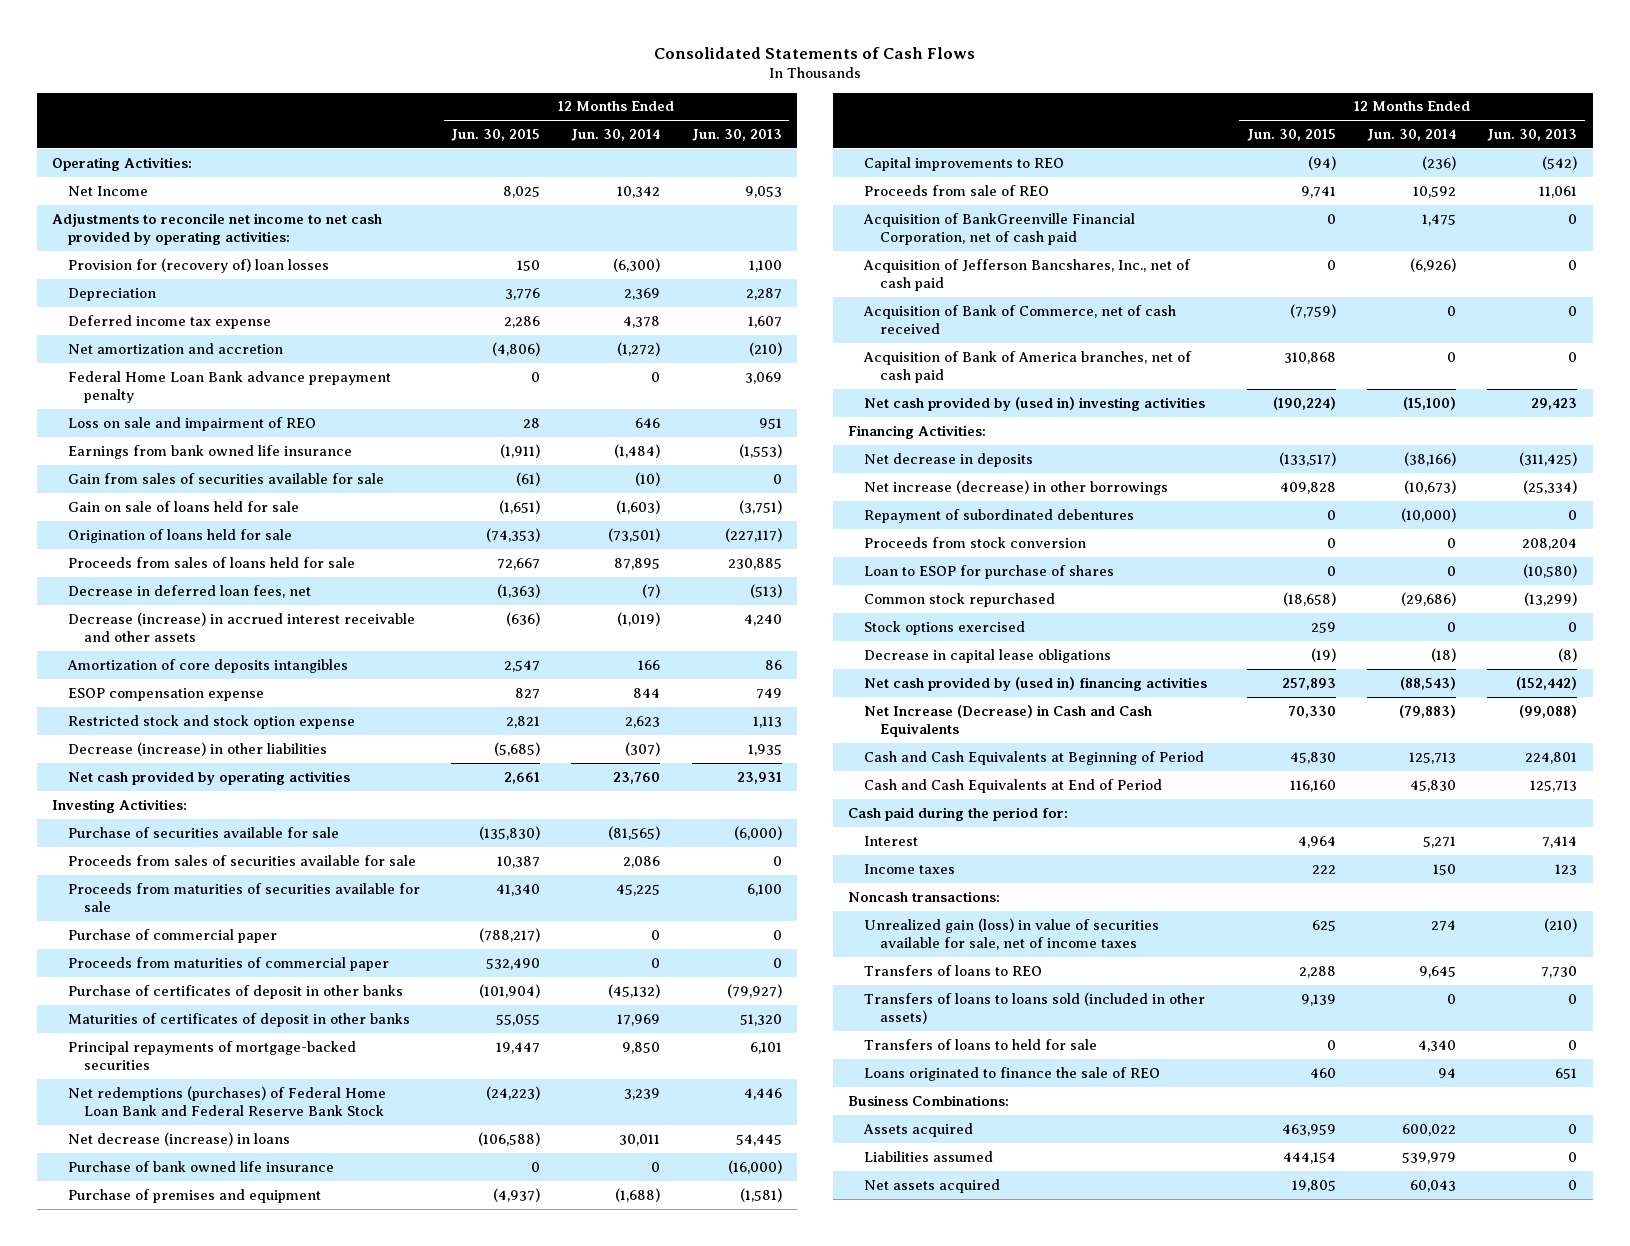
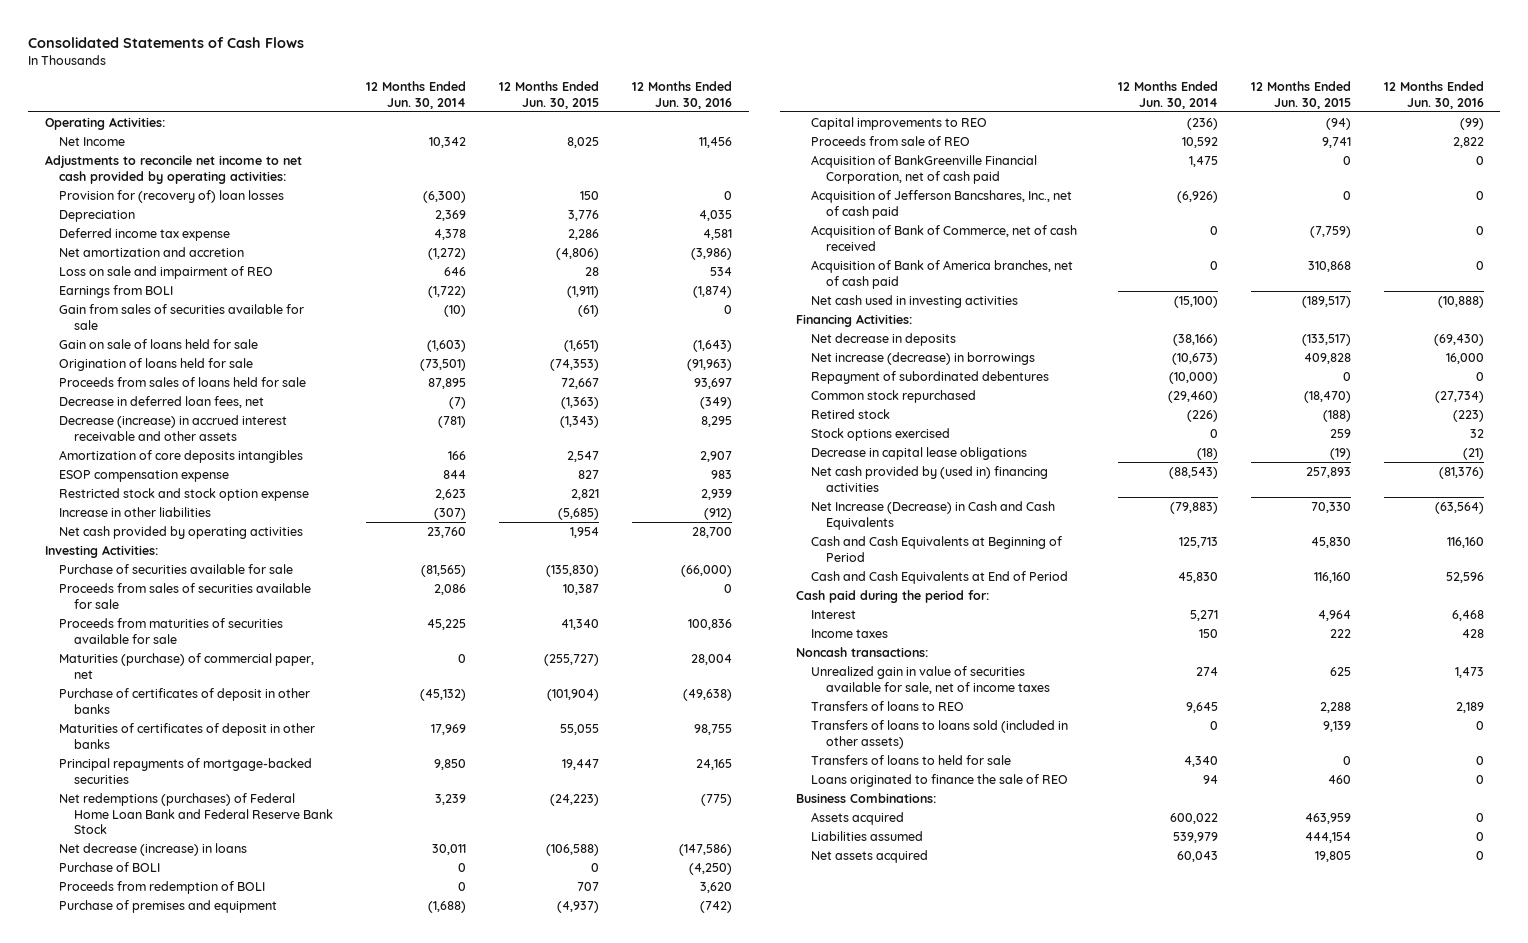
[691,128,782,141] Jun. 30, 2013 -> none
none -> [632,81,733,109] 12 Months Ended Jun. 30, 2016
[68,370,392,404] Federal Home Loan Bank advance prepayment penalty -> none
[68,444,353,459] Earnings from bank owned life insurance -> [59,285,174,299] Earnings from BOLI
[614,443,661,458] (1,484) -> [427,286,466,299] (1,722)
[506,611,541,626] (636) -> [559,416,599,429] (1,343)
[617,611,661,626] (1,019) -> [437,416,466,429] (781)
[68,741,328,756] Decrease (increase) in other liabilities -> [59,507,212,518] Increase in other liabilities
[504,771,541,784] 2,661 -> [569,527,599,539] 1,954
[68,956,390,971] Proceeds from maturities of commercial paper -> none
[68,928,278,943] Purchase of commercial paper -> [59,653,315,679] Maturities (purchase) of commercial paper, net
[479,927,541,942] (788,217) -> [543,654,599,667] (255,727)
[68,1160,335,1172] Purchase of bank owned life insurance -> [59,862,161,873] Purchase of BOLI
none -> [59,881,266,895] Proceeds from redemption of BOLI
[864,396,1206,411] Net cash provided by (used in) investing activities -> [811,295,1019,309] Net cash used in investing activities
[1273,396,1337,410] (190,224) -> [1301,296,1351,309] (189,517)
[864,479,1169,495] Net increase (decrease) in other borrowings -> [811,352,1036,366] Net increase (decrease) in borrowings
[864,536,1087,548] Proceeds from stock conversion -> none
[864,564,1115,579] Loan to ESOP for purchase of shares -> none
[1283,591,1337,606] (18,658) -> [1303,391,1351,404] (18,470)
[1401,591,1457,606] (29,686) -> [1167,391,1218,404] (29,460)
none -> [811,409,891,420] Retired stock
[864,917,1160,951] Unrealized gain (loss) in value of securities available for sale, net of income taxes -> [811,666,1050,694] Unrealized gain in value of securities available for sale, net of income taxes

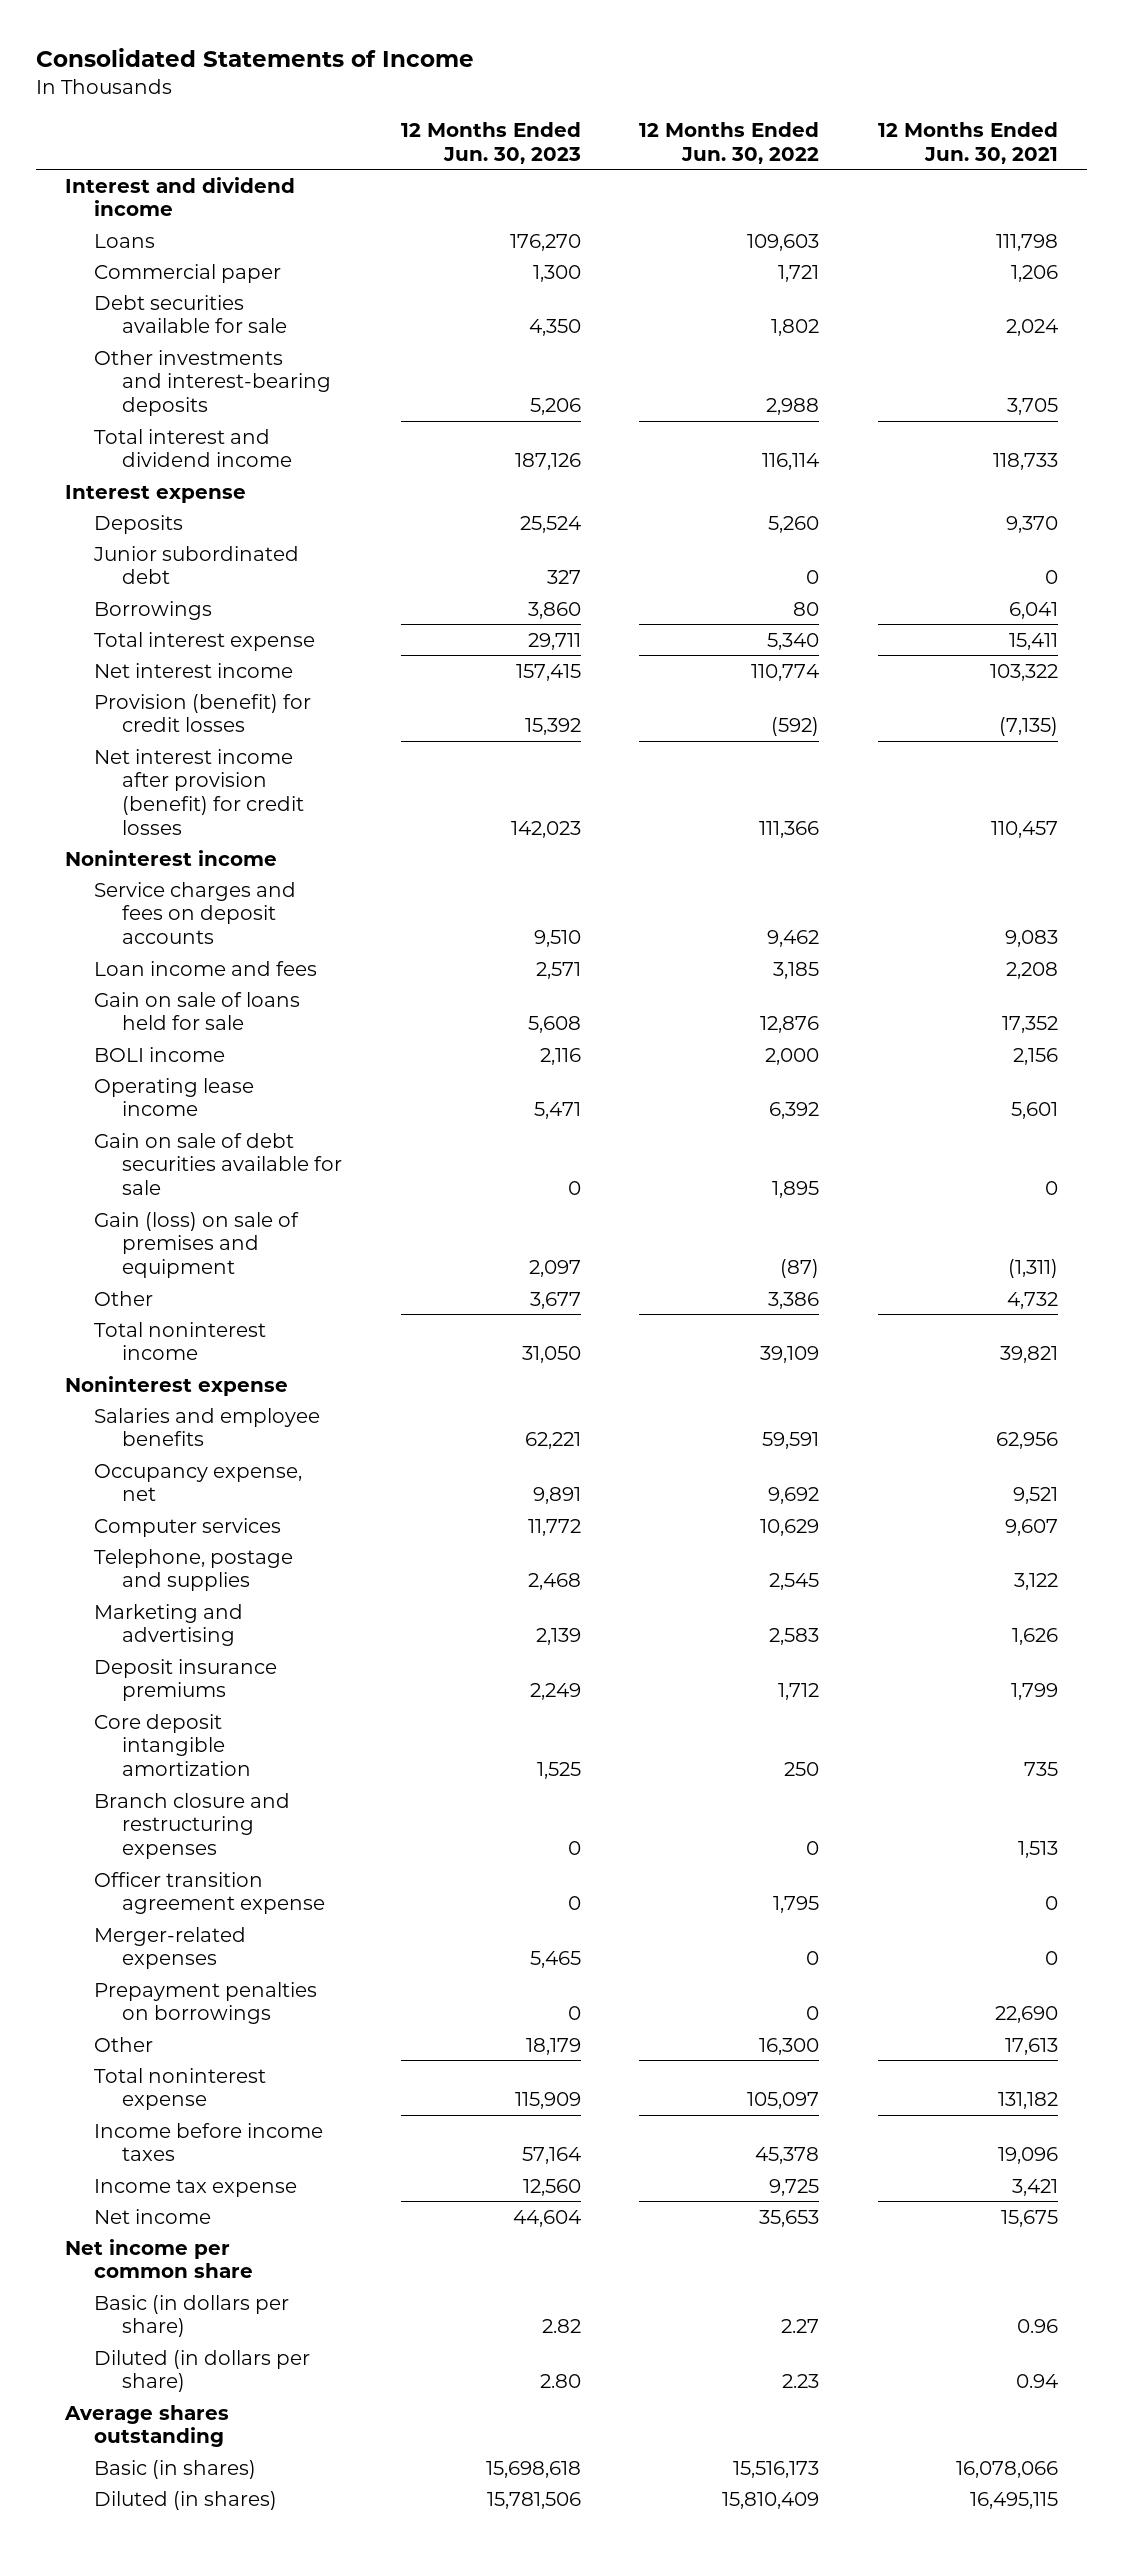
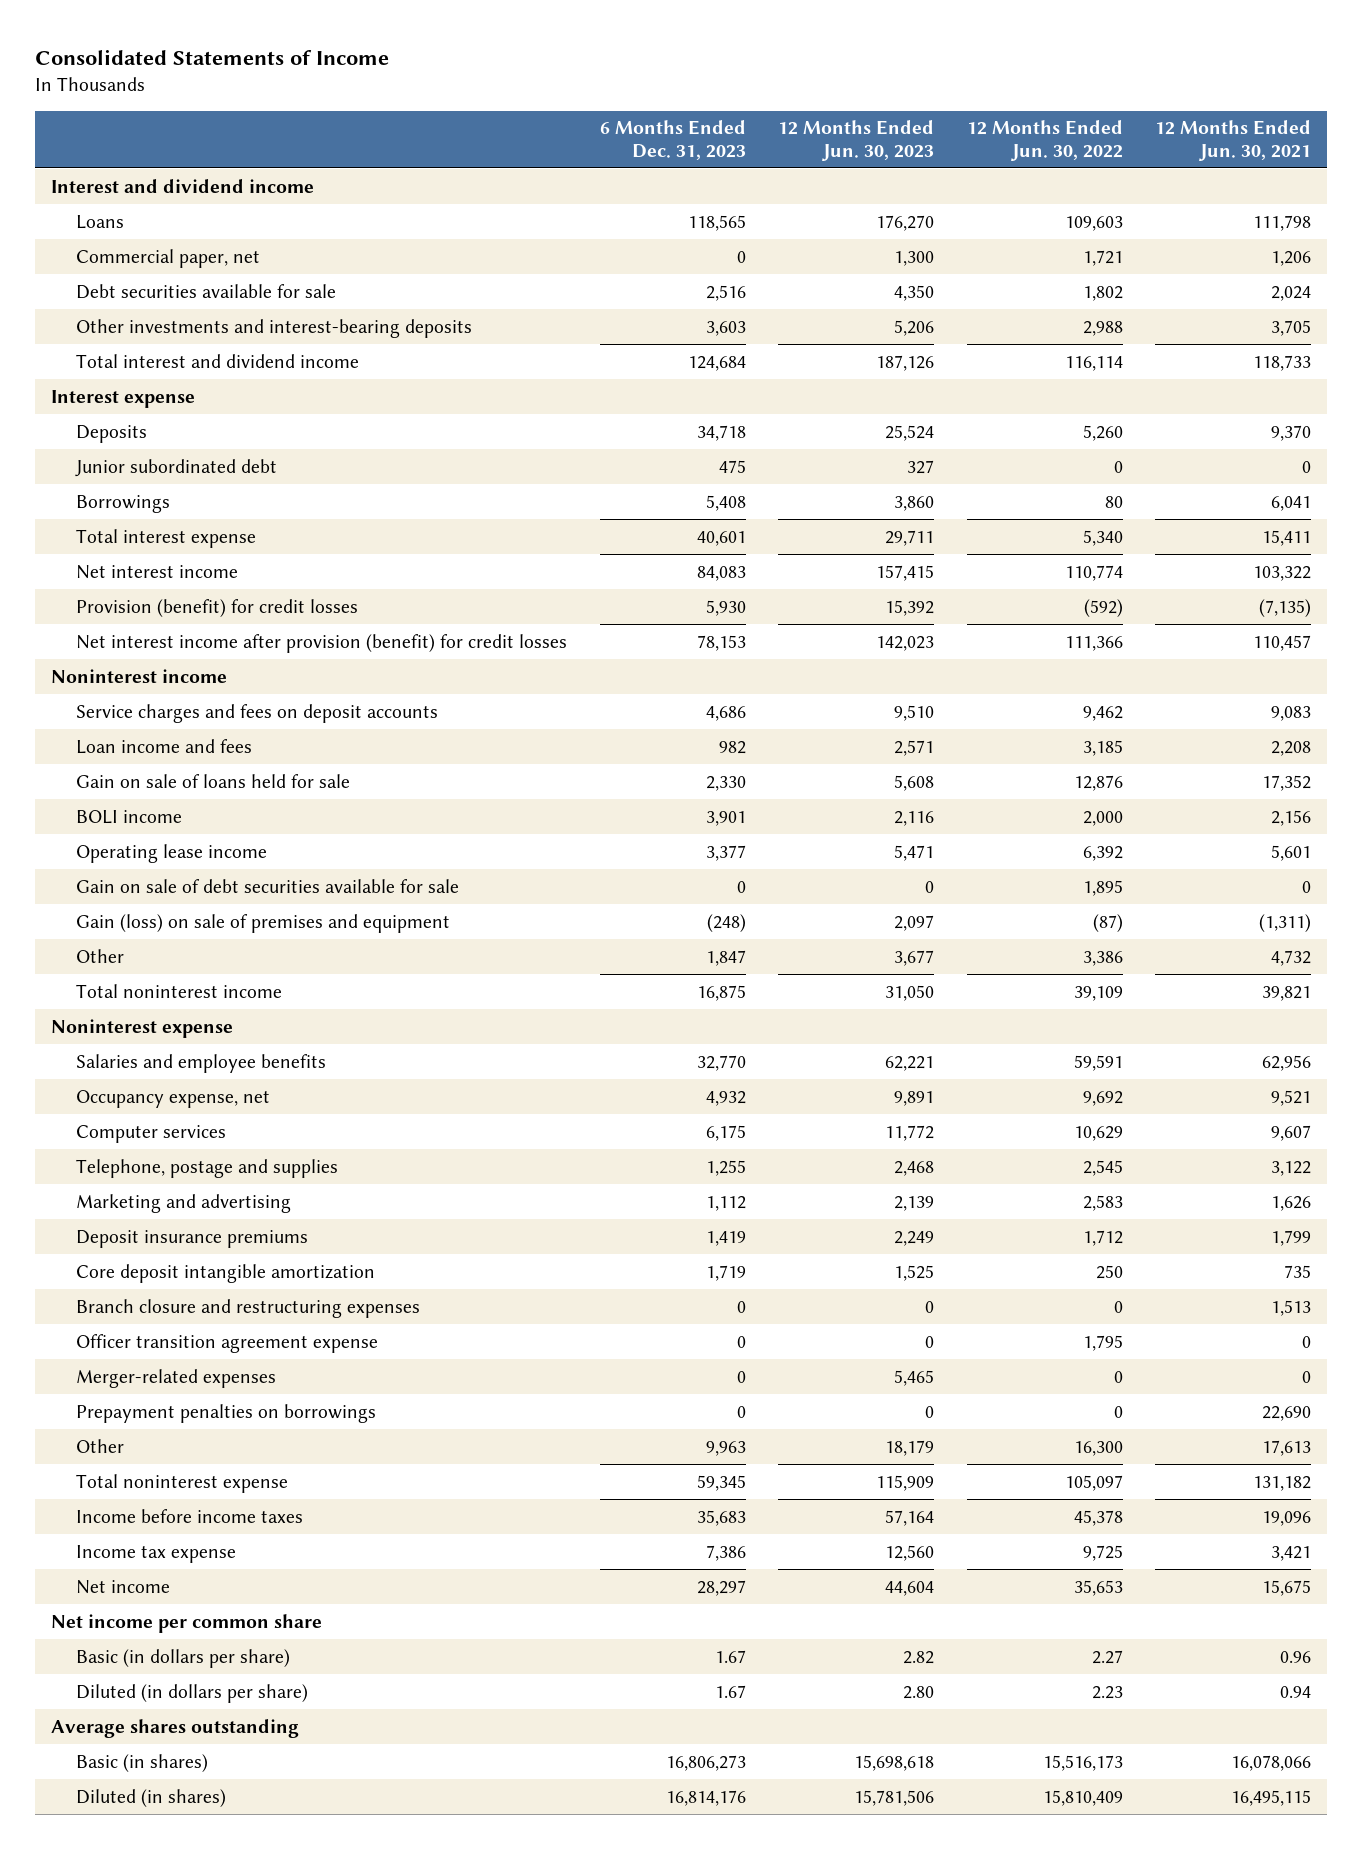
none -> [599,120,746,160] 6 Months Ended Dec. 31, 2023
[93,263,281,283] Commercial paper -> [76,248,261,268] Commercial paper, net

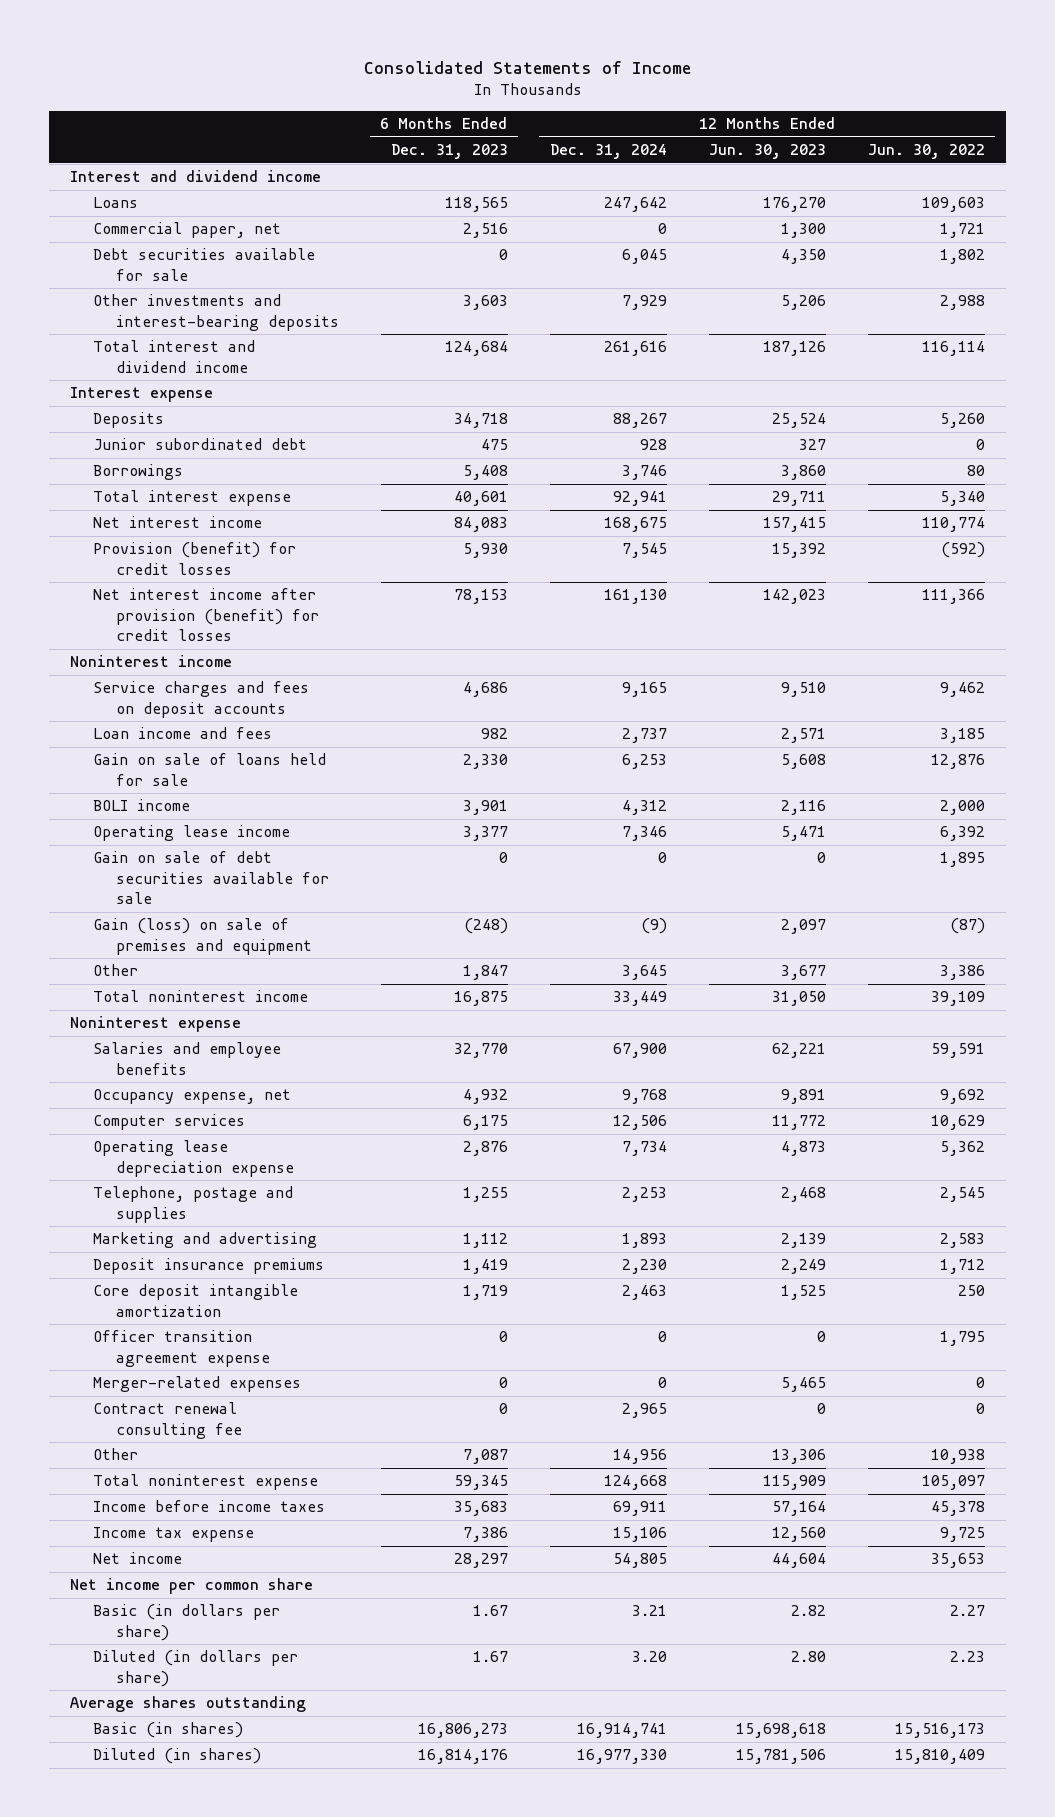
[1155,120,1312,161] 12 Months Ended Jun. 30, 2021 -> none
none -> [549,144,667,160] Dec. 31, 2024
[736,250,746,263] 0 -> [462,223,508,239] 2,516
[705,284,746,301] 2,516 -> [498,249,508,261] 0
none -> [92,1140,294,1177] Operating lease depreciation expense
[76,1298,421,1318] Branch closure and restructuring expenses -> none
[76,1403,377,1423] Prepayment penalties on borrowings -> none
none -> [92,1402,242,1439] Contract renewal consulting fee
[705,1440,746,1456] 9,963 -> [462,1449,508,1465] 7,087
[885,1439,935,1456] 18,179 -> [771,1449,826,1465] 13,306
[1073,1440,1123,1456] 16,300 -> [930,1449,985,1465] 10,938

